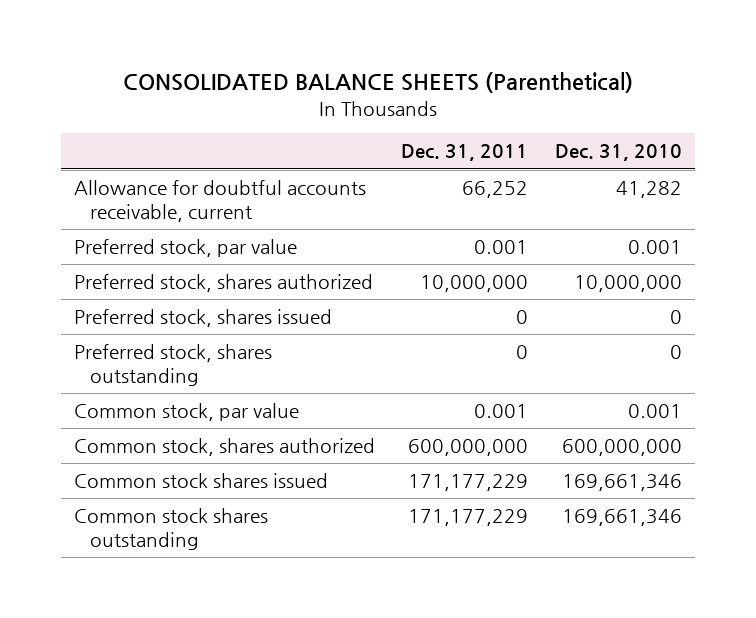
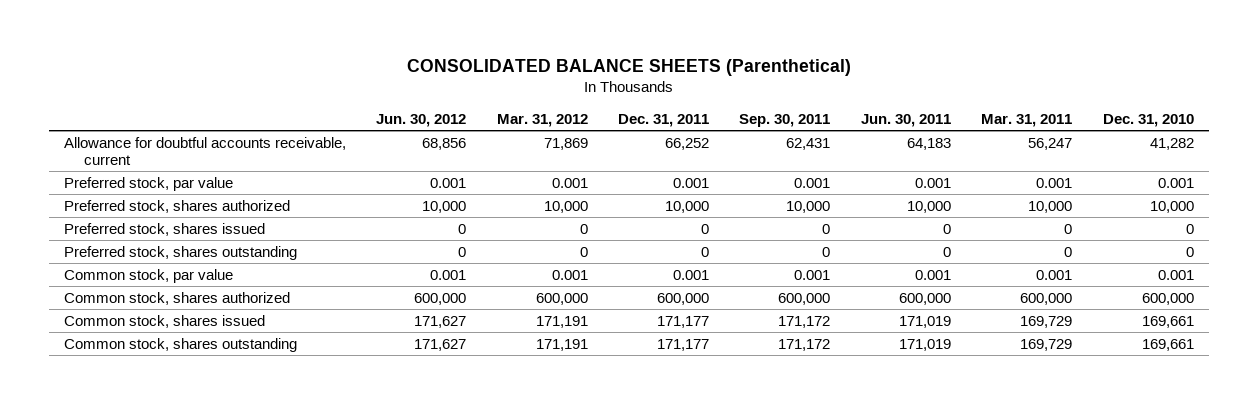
none -> [376,114,467,128] Jun. 30, 2012
none -> [496,114,588,128] Mar. 31, 2012
none -> [739,114,831,128] Sep. 30, 2011
none -> [860,114,951,128] Jun. 30, 2011
none -> [981,114,1073,128] Mar. 31, 2011
[420,275,529,293] 10,000,000 -> [665,200,710,213] 10,000
[574,275,683,293] 10,000,000 -> [1149,200,1194,213] 10,000
[408,439,529,457] 600,000,000 -> [657,292,710,305] 600,000
[562,439,683,457] 600,000,000 -> [1141,292,1194,305] 600,000
[73,473,328,489] Common stock shares issued -> [63,314,265,328] Common stock, shares issued
[408,474,529,492] 171,177,229 -> [657,315,710,328] 171,177
[562,474,683,492] 169,661,346 -> [1141,315,1194,328] 169,661
[73,508,268,551] Common stock shares outstanding -> [63,337,297,352] Common stock, shares outstanding
[408,509,529,527] 171,177,229 -> [657,338,710,351] 171,177
[562,509,683,527] 169,661,346 -> [1141,338,1194,351] 169,661

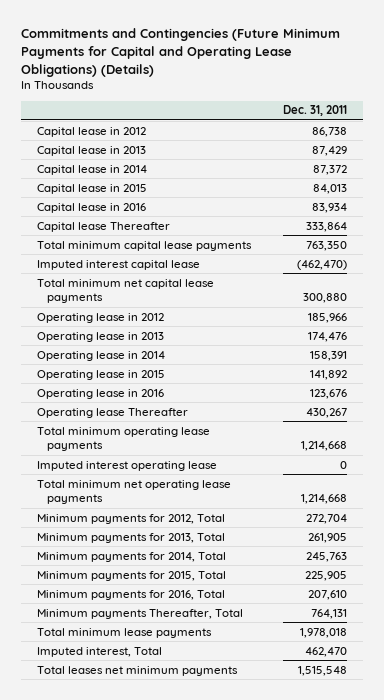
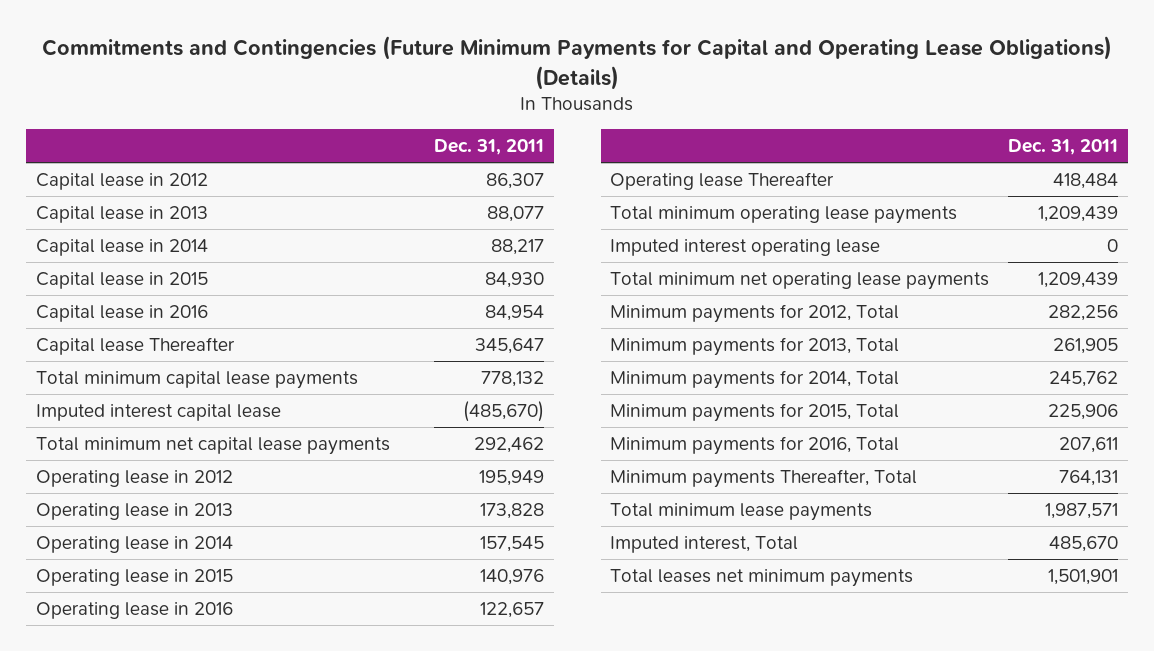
[311,126,347,137] 86,738 -> [485,172,544,189] 86,307
[311,145,347,156] 87,429 -> [486,205,544,222] 88,077
[312,164,347,175] 87,372 -> [490,238,544,255] 88,217
[312,183,347,194] 84,013 -> [484,271,544,288] 84,930
[311,202,347,213] 83,934 -> [484,304,544,321] 84,954
[305,221,347,232] 333,864 -> [474,337,544,354] 345,647
[305,240,347,251] 763,350 -> [480,370,544,387] 778,132
[296,259,347,270] (462,470) -> [462,400,544,422] (485,670)
[302,293,347,304] 300,880 -> [473,436,544,453] 292,462
[307,312,347,323] 185,966 -> [478,469,544,486] 195,949
[307,331,347,342] 174,476 -> [479,502,544,519] 173,828
[309,350,347,361] 158,391 -> [479,535,544,552] 157,545
[309,369,347,380] 141,892 -> [479,568,544,585] 140,976
[309,388,347,399] 123,676 -> [479,601,544,618] 122,657
[305,407,347,418] 430,267 -> [1053,172,1119,189] 418,484
[300,441,347,452] 1,214,668 -> [1038,205,1119,222] 1,209,439
[300,494,347,505] 1,214,668 -> [1038,271,1119,288] 1,209,439
[305,513,347,524] 272,704 -> [1048,304,1119,321] 282,256
[305,551,347,562] 245,763 -> [1049,370,1119,387] 245,762
[304,570,347,581] 225,905 -> [1048,403,1119,420] 225,906
[307,589,347,600] 207,610 -> [1059,436,1119,453] 207,611
[299,627,347,638] 1,978,018 -> [1045,502,1119,519] 1,987,571
[304,646,347,657] 462,470 -> [1049,535,1119,552] 485,670
[297,665,347,676] 1,515,548 -> [1048,568,1119,585] 1,501,901

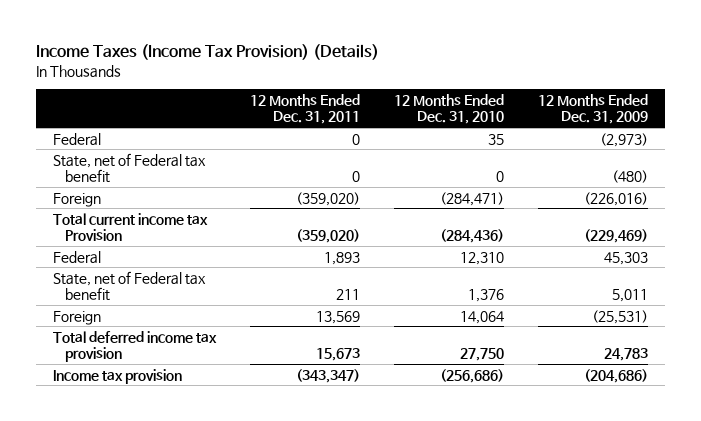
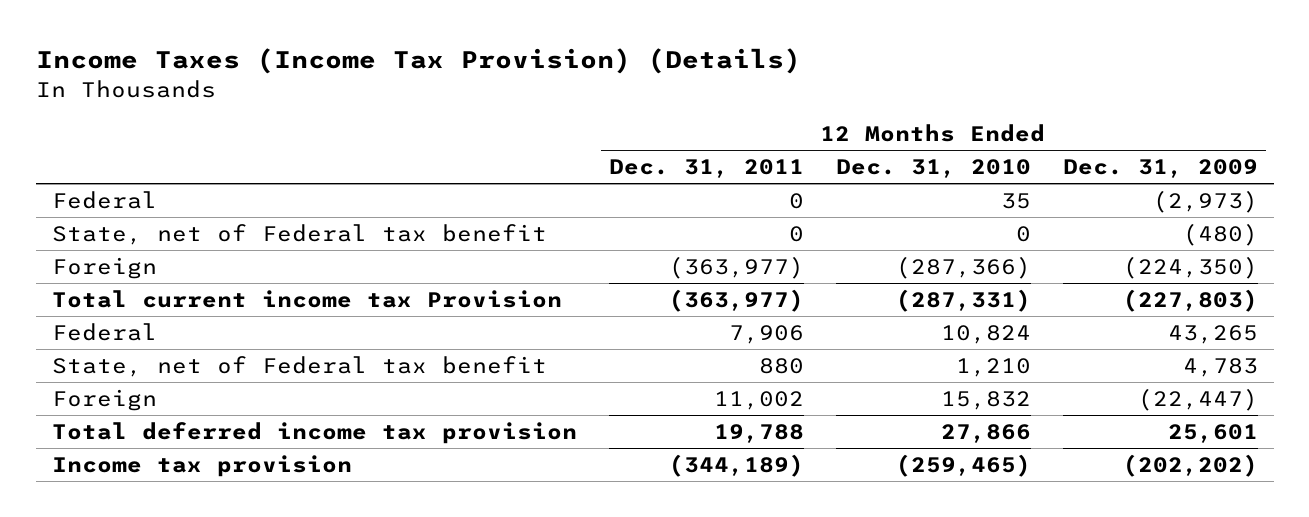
[296,191,361,206] (359,020) -> [668,255,804,279] (363,977)
[440,191,505,206] (284,471) -> [895,255,1031,279] (287,366)
[583,191,648,206] (226,016) -> [1122,255,1258,279] (224,350)
[296,228,361,243] (359,020) -> [668,288,804,312] (363,977)
[440,228,505,243] (284,436) -> [895,288,1031,312] (287,331)
[583,228,648,243] (229,469) -> [1122,288,1258,312] (227,803)
[324,251,361,265] 1,893 -> [728,324,804,344] 7,906
[460,251,505,265] 12,310 -> [940,324,1031,344] 10,824
[603,251,648,265] 45,303 -> [1167,324,1258,344] 43,265
[336,288,361,300] 211 -> [758,357,804,374] 880
[468,288,505,302] 1,376 -> [955,357,1031,377] 1,210
[611,288,648,302] 5,011 -> [1182,357,1258,377] 4,783
[316,310,361,324] 13,569 -> [713,390,804,410] 11,002
[460,310,505,324] 14,064 -> [940,390,1031,410] 15,832
[591,309,648,324] (25,531) -> [1137,387,1258,411] (22,447)
[316,347,361,361] 15,673 -> [713,423,804,443] 19,788
[460,347,505,361] 27,750 -> [940,423,1031,443] 27,866
[603,347,648,361] 24,783 -> [1167,423,1258,443] 25,601
[296,368,361,383] (343,347) -> [668,453,804,477] (344,189)
[440,368,505,383] (256,686) -> [895,453,1031,477] (259,465)
[583,368,648,383] (204,686) -> [1122,453,1258,477] (202,202)

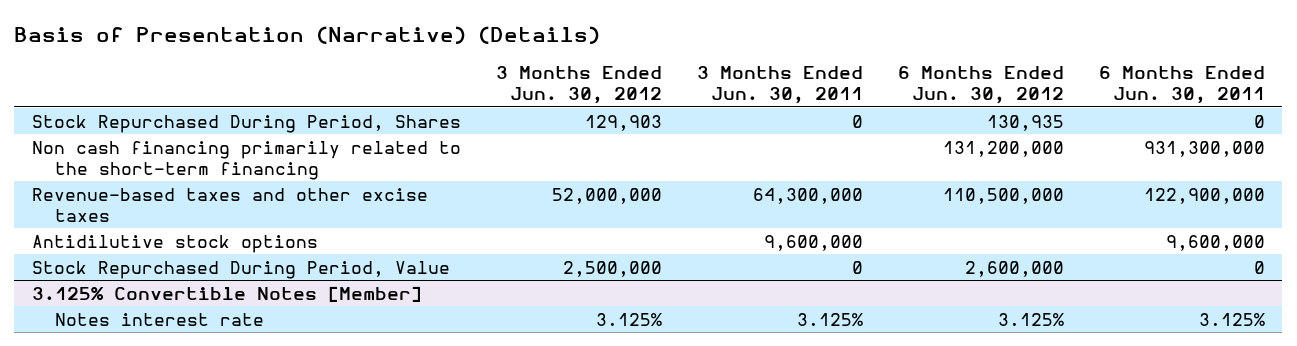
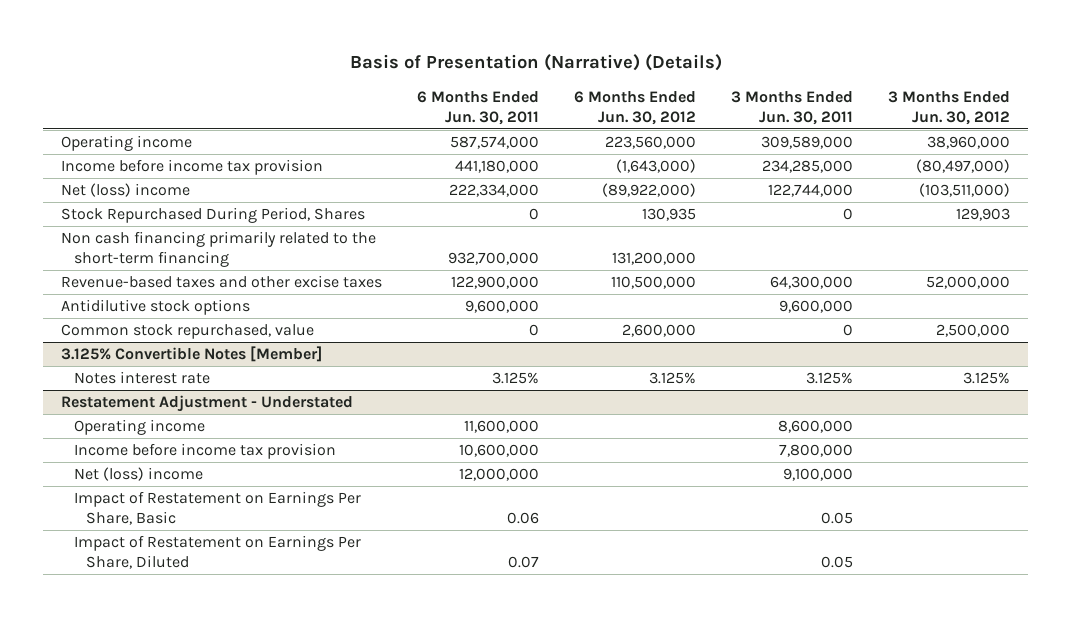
none -> [60,135,192,152] Operating income
none -> [60,159,323,176] Income before income tax provision
none -> [60,183,190,198] Net (loss) income
[1143,140,1265,157] 931,300,000 -> [448,252,540,266] 932,700,000
[31,260,450,279] Stock Repurchased During Period, Value -> [60,324,314,340] Common stock repurchased, value
none -> [60,395,353,413] Restatement Adjustment - Understated
none -> [73,419,205,436] Operating income
none -> [73,443,336,460] Income before income tax provision
none -> [73,467,203,482] Net (loss) income
none -> [73,491,361,526] Impact of Restatement on Earnings Per Share, Basic
none -> [73,535,361,570] Impact of Restatement on Earnings Per Share, Diluted

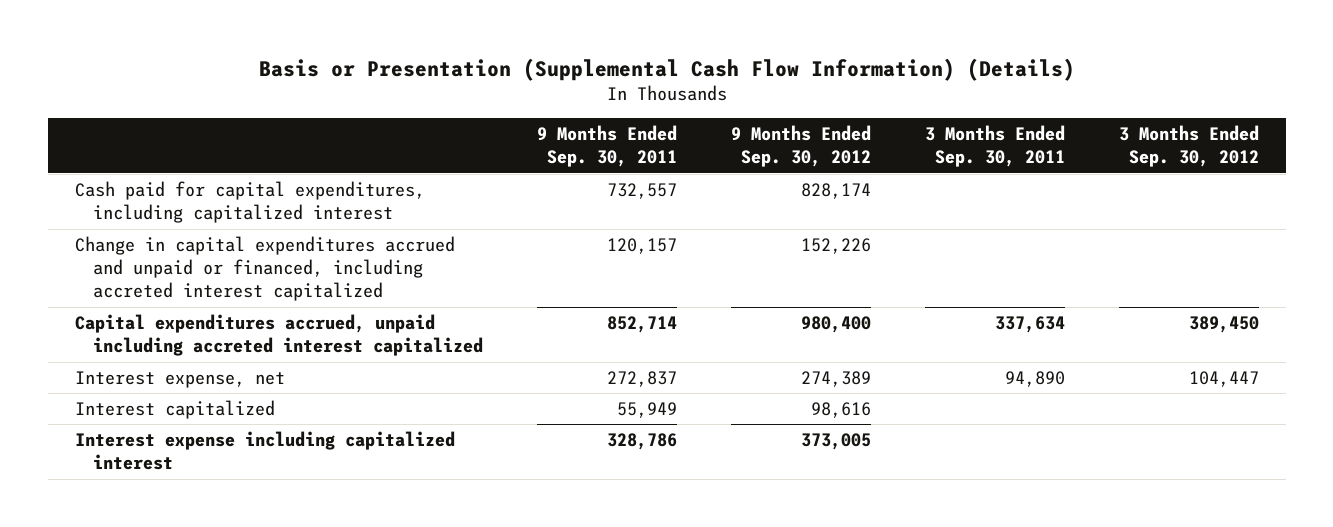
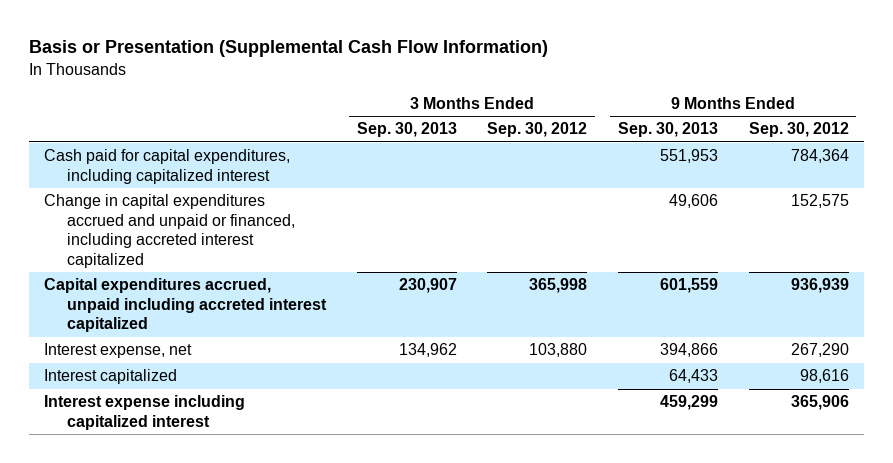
[258,57,1075,81] Basis or Presentation (Supplemental Cash Flow Information) (Details) -> [28,40,548,58] Basis or Presentation (Supplemental Cash Flow Information)
[537,125,678,168] 9 Months Ended Sep. 30, 2011 -> none
[924,125,1065,168] 3 Months Ended Sep. 30, 2011 -> none
none -> [356,122,457,138] Sep. 30, 2013
none -> [617,122,718,138] Sep. 30, 2013
[801,182,872,199] 828,174 -> [790,149,849,164] 784,364
[801,237,872,254] 152,226 -> [790,194,849,209] 152,575
[801,315,872,333] 980,400 -> [790,278,849,294] 936,939
[1188,315,1259,333] 389,450 -> [529,278,588,294] 365,998
[801,370,872,387] 274,389 -> [790,343,849,358] 267,290
[1188,370,1259,387] 104,447 -> [529,343,588,358] 103,880
[801,432,872,450] 373,005 -> [790,395,849,411] 365,906

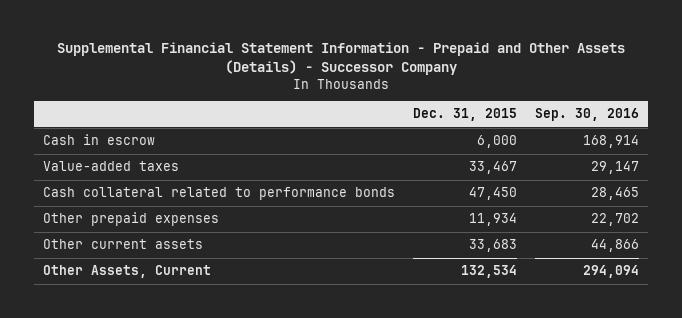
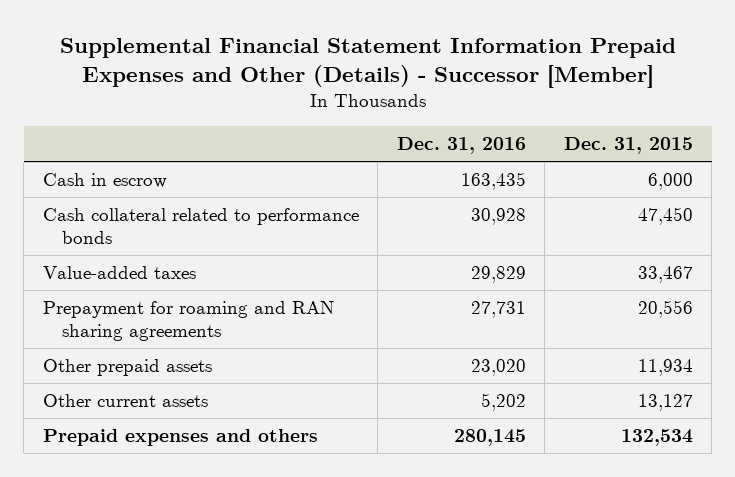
[56,42,625,76] Supplemental Financial Statement Information - Prepaid and Other Assets (Details) - Successor Company -> [59,37,676,88] Supplemental Financial Statement Information Prepaid Expenses and Other (Details) - Successor [Member]
[534,108,639,122] Sep. 30, 2016 -> none
none -> [396,136,526,154] Dec. 31, 2016
[42,161,179,172] Value-added taxes -> [42,266,196,280] Value-added taxes
none -> [42,301,334,342] Prepayment for roaming and RAN sharing agreements
[42,212,219,227] Other prepaid expenses -> [42,359,212,377] Other prepaid assets
[468,239,517,253] 33,683 -> [637,394,693,412] 13,127
[42,265,211,279] Other Assets, Current -> [42,429,318,447] Prepaid expenses and others

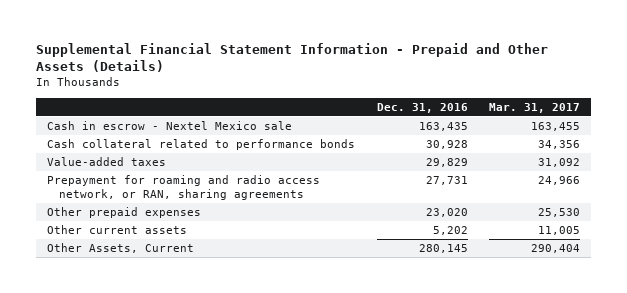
[59,37,676,88] Supplemental Financial Statement Information Prepaid Expenses and Other (Details) - Successor [Member] -> [36,42,549,73] Supplemental Financial Statement Information - Prepaid and Other Assets (Details)
[563,136,693,154] Dec. 31, 2015 -> none
none -> [488,102,580,113] Mar. 31, 2017
[42,173,167,189] Cash in escrow -> [47,121,293,131] Cash in escrow - Nextel Mexico sale
[42,301,334,342] Prepayment for roaming and RAN sharing agreements -> [47,175,321,201] Prepayment for roaming and radio access network, or RAN, sharing agreements
[42,359,212,377] Other prepaid assets -> [47,207,202,219] Other prepaid expenses
[42,429,318,447] Prepaid expenses and others -> [47,243,195,254] Other Assets, Current

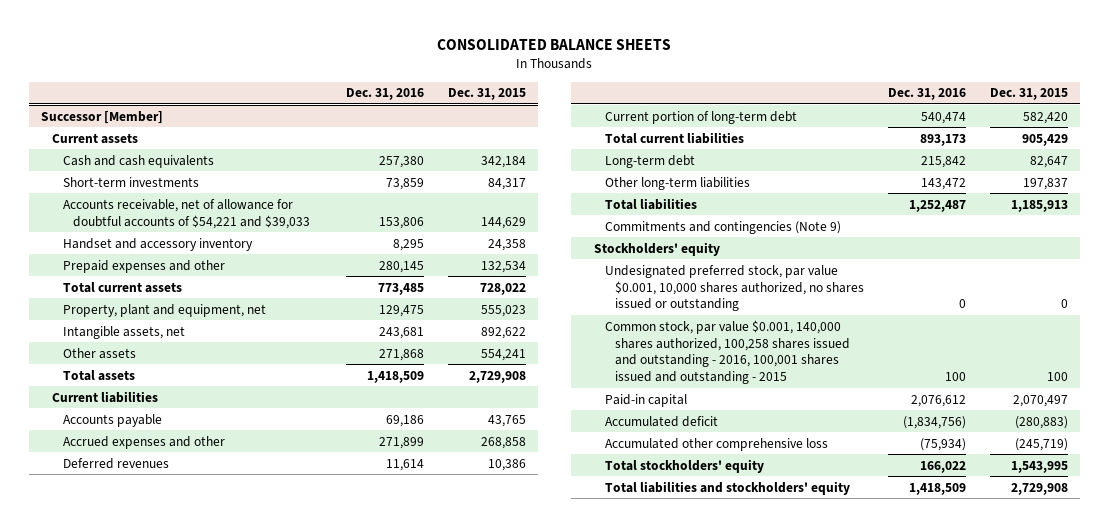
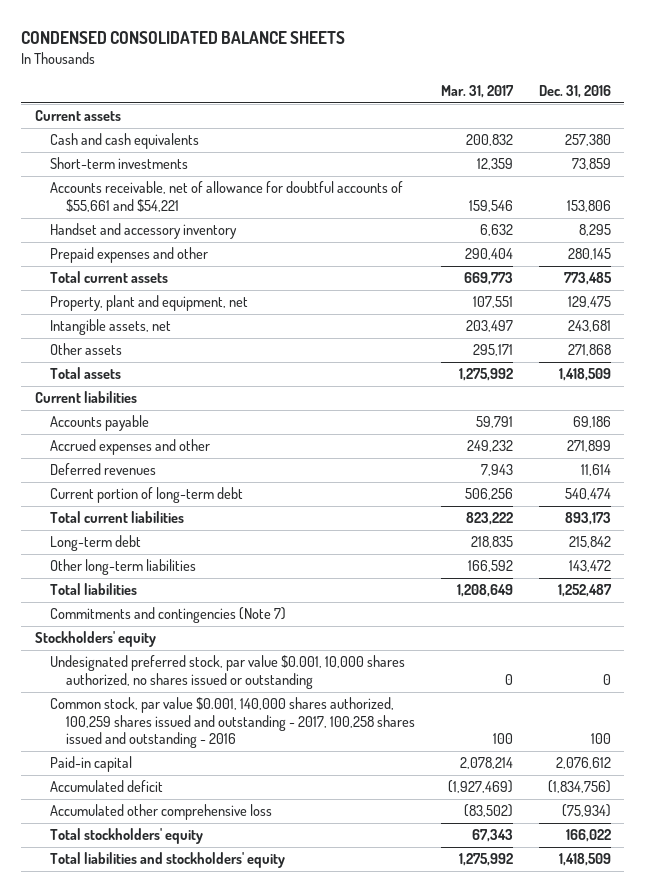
[437,39,672,51] CONSOLIDATED BALANCE SHEETS -> [21,31,346,45] CONDENSED CONSOLIDATED BALANCE SHEETS
[447,88,526,101] Dec. 31, 2015 -> none
none -> [440,85,514,99] Mar. 31, 2017
[41,110,164,124] Successor [Member] -> none
[62,198,311,229] Accounts receivable, net of allowance for doubtful accounts of $54,221 and $39,033 -> [50,181,404,212] Accounts receivable, net of allowance for doubtful accounts of $55,661 and $54,221
[604,220,841,234] Commitments and contingencies (Note 9) -> [50,607,287,624] Commitments and contingencies (Note 7)
[604,319,851,385] Common stock, par value $0.001, 140,000 shares authorized, 100,258 shares issued and outstanding - 2016, 100,001 shares issued and outstanding - 2015 -> [50,697,415,749] Common stock, par value $0.001, 140,000 shares authorized, 100,259 shares issued and outstanding - 2017, 100,258 shares issued and outstanding - 2016

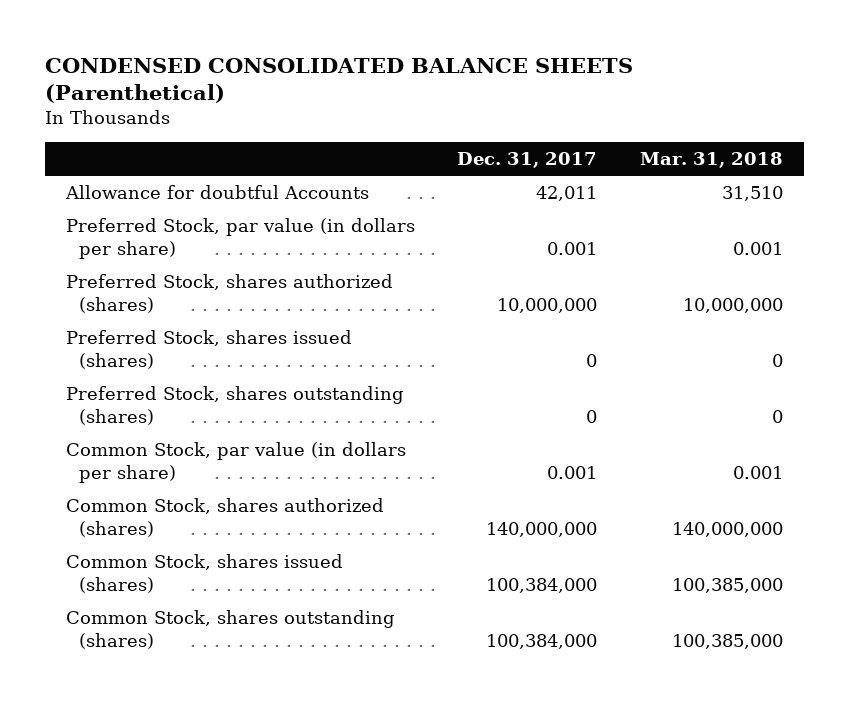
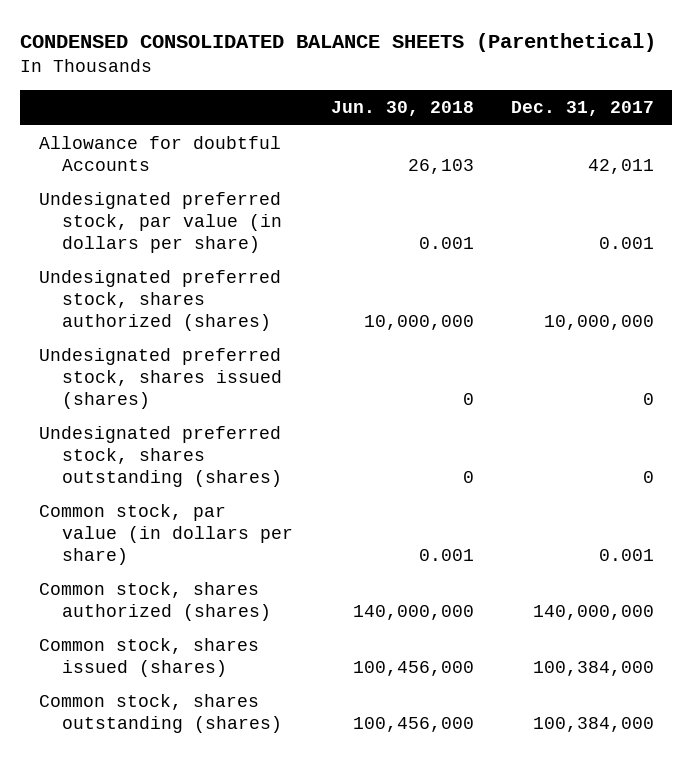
[639,152,783,169] Mar. 31, 2018 -> none
none -> [330,101,474,117] Jun. 30, 2018
[66,218,416,259] Preferred Stock, par value (in dollars per share) -> [39,192,283,253] Undesignated preferred stock, par value (in dollars per share)
[66,274,394,313] Preferred Stock, shares authorized (shares) -> [39,270,282,331] Undesignated preferred stock, shares authorized (shares)
[66,330,353,369] Preferred Stock, shares issued (shares) -> [39,348,283,409] Undesignated preferred stock, shares issued (shares)
[66,386,405,425] Preferred Stock, shares outstanding (shares) -> [39,426,283,487] Undesignated preferred stock, shares outstanding (shares)
[66,442,407,483] Common Stock, par value (in dollars per share) -> [39,504,294,565] Common stock, par value (in dollars per share)
[66,498,385,537] Common Stock, shares authorized (shares) -> [39,582,272,622] Common stock, shares authorized (shares)
[66,554,344,593] Common Stock, shares issued (shares) -> [39,638,260,678] Common stock, shares issued (shares)
[66,610,396,649] Common Stock, shares outstanding (shares) -> [39,694,283,734] Common stock, shares outstanding (shares)

